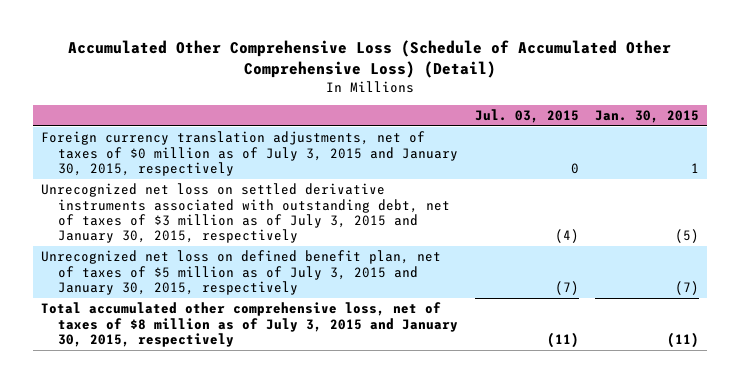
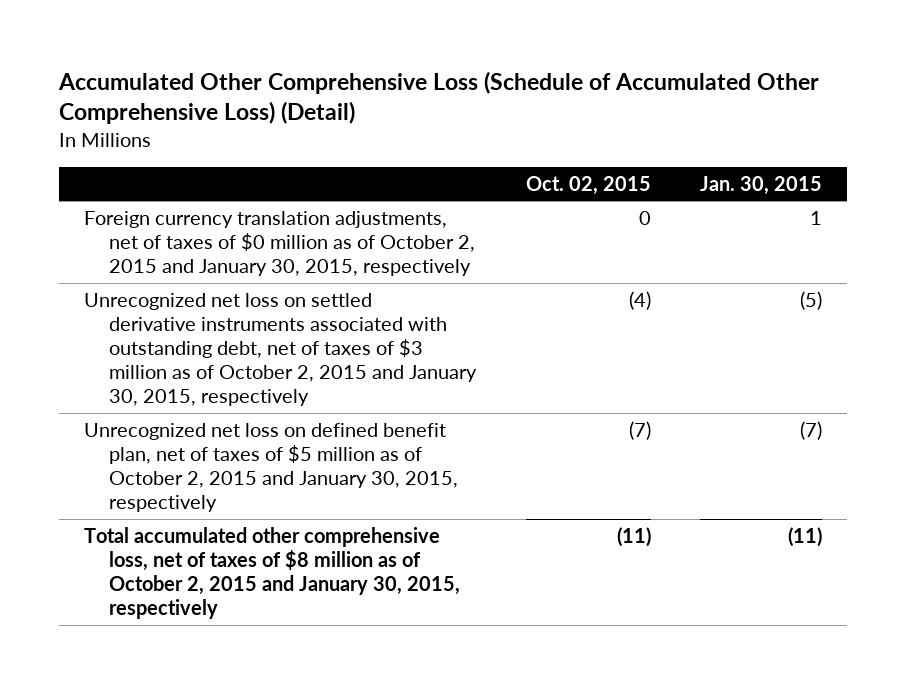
[474,109,579,124] Jul. 03, 2015 -> none
none -> [525,175,651,195] Oct. 02, 2015
[40,131,459,176] Foreign currency translation adjustments, net of taxes of $0 million as of July 3, 2015 and January 30, 2015, respectively -> [83,210,476,276] Foreign currency translation adjustments, net of taxes of $0 million as of October 2, 2015 and January 30, 2015, respectively
[40,183,451,244] Unrecognized net loss on settled derivative instruments associated with outstanding debt, net of taxes of $3 million as of July 3, 2015 and January 30, 2015, respectively -> [83,292,478,406] Unrecognized net loss on settled derivative instruments associated with outstanding debt, net of taxes of $3 million as of October 2, 2015 and January 30, 2015, respectively
[40,250,441,295] Unrecognized net loss on defined benefit plan, net of taxes of $5 million as of July 3, 2015 and January 30, 2015, respectively -> [83,422,459,512] Unrecognized net loss on defined benefit plan, net of taxes of $5 million as of October 2, 2015 and January 30, 2015, respectively
[40,302,459,347] Total accumulated other comprehensive loss, net of taxes of $8 million as of July 3, 2015 and January 30, 2015, respectively -> [83,526,461,619] Total accumulated other comprehensive loss, net of taxes of $8 million as of October 2, 2015 and January 30, 2015, respectively

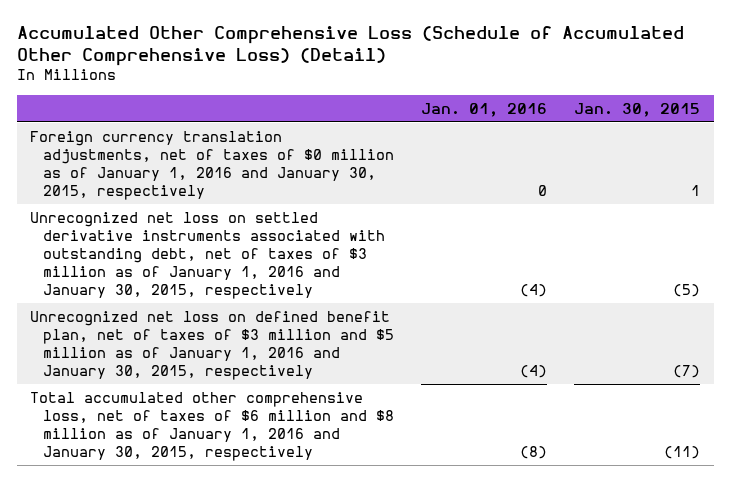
[525,175,651,195] Oct. 02, 2015 -> none
none -> [421,102,548,117] Jan. 01, 2016
[83,210,476,276] Foreign currency translation adjustments, net of taxes of $0 million as of October 2, 2015 and January 30, 2015, respectively -> [30,130,394,200] Foreign currency translation adjustments, net of taxes of $0 million as of January 1, 2016 and January 30, 2015, respectively
[83,292,478,406] Unrecognized net loss on settled derivative instruments associated with outstanding debt, net of taxes of $3 million as of October 2, 2015 and January 30, 2015, respectively -> [30,211,385,299] Unrecognized net loss on settled derivative instruments associated with outstanding debt, net of taxes of $3 million as of January 1, 2016 and January 30, 2015, respectively
[83,422,459,512] Unrecognized net loss on defined benefit plan, net of taxes of $5 million as of October 2, 2015 and January 30, 2015, respectively -> [30,310,394,380] Unrecognized net loss on defined benefit plan, net of taxes of $3 million and $5 million as of January 1, 2016 and January 30, 2015, respectively
[83,526,461,619] Total accumulated other comprehensive loss, net of taxes of $8 million as of October 2, 2015 and January 30, 2015, respectively -> [30,391,394,461] Total accumulated other comprehensive loss, net of taxes of $6 million and $8 million as of January 1, 2016 and January 30, 2015, respectively

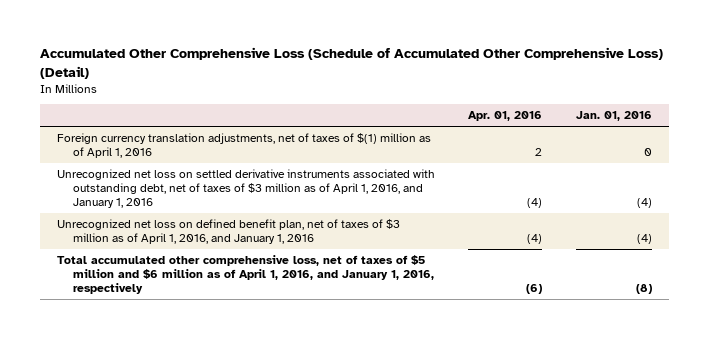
[574,102,701,117] Jan. 30, 2015 -> none
none -> [468,111,543,122] Apr. 01, 2016
[30,130,394,200] Foreign currency translation adjustments, net of taxes of $0 million as of January 1, 2016 and January 30, 2015, respectively -> [56,132,431,159] Foreign currency translation adjustments, net of taxes of $(1) million as of April 1, 2016
[30,211,385,299] Unrecognized net loss on settled derivative instruments associated with outstanding debt, net of taxes of $3 million as of January 1, 2016 and January 30, 2015, respectively -> [56,168,435,209] Unrecognized net loss on settled derivative instruments associated with outstanding debt, net of taxes of $3 million as of April 1, 2016, and January 1, 2016
[30,310,394,380] Unrecognized net loss on defined benefit plan, net of taxes of $3 million and $5 million as of January 1, 2016 and January 30, 2015, respectively -> [56,218,400,245] Unrecognized net loss on defined benefit plan, net of taxes of $3 million as of April 1, 2016, and January 1, 2016
[30,391,394,461] Total accumulated other comprehensive loss, net of taxes of $6 million and $8 million as of January 1, 2016 and January 30, 2015, respectively -> [56,254,434,295] Total accumulated other comprehensive loss, net of taxes of $5 million and $6 million as of April 1, 2016, and January 1, 2016, respectively

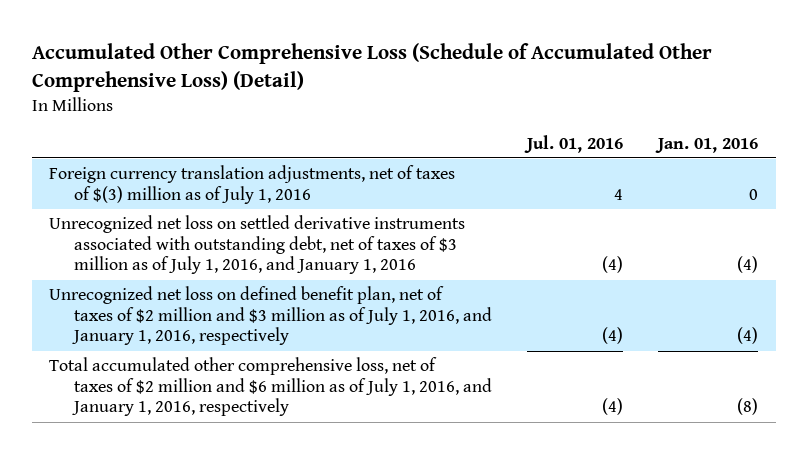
[468,111,543,122] Apr. 01, 2016 -> none
none -> [524,134,624,153] Jul. 01, 2016
[56,132,431,159] Foreign currency translation adjustments, net of taxes of $(1) million as of April 1, 2016 -> [49,165,456,204] Foreign currency translation adjustments, net of taxes of $(3) million as of July 1, 2016
[56,168,435,209] Unrecognized net loss on settled derivative instruments associated with outstanding debt, net of taxes of $3 million as of April 1, 2016, and January 1, 2016 -> [49,215,466,275] Unrecognized net loss on settled derivative instruments associated with outstanding debt, net of taxes of $3 million as of July 1, 2016, and January 1, 2016
[56,218,400,245] Unrecognized net loss on defined benefit plan, net of taxes of $3 million as of April 1, 2016, and January 1, 2016 -> [49,286,493,346] Unrecognized net loss on defined benefit plan, net of taxes of $2 million and $3 million as of July 1, 2016, and January 1, 2016, respectively
[56,254,434,295] Total accumulated other comprehensive loss, net of taxes of $5 million and $6 million as of April 1, 2016, and January 1, 2016, respectively -> [49,357,493,417] Total accumulated other comprehensive loss, net of taxes of $2 million and $6 million as of July 1, 2016, and January 1, 2016, respectively

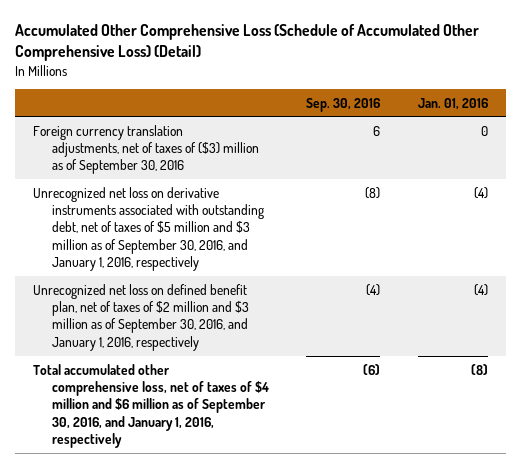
[524,134,624,153] Jul. 01, 2016 -> none
none -> [306,97,381,112] Sep. 30, 2016
[49,165,456,204] Foreign currency translation adjustments, net of taxes of $(3) million as of July 1, 2016 -> [33,124,259,175] Foreign currency translation adjustments, net of taxes of ($3) million as of September 30, 2016
[49,215,466,275] Unrecognized net loss on settled derivative instruments associated with outstanding debt, net of taxes of $3 million as of July 1, 2016, and January 1, 2016 -> [33,186,264,272] Unrecognized net loss on derivative instruments associated with outstanding debt, net of taxes of $5 million and $3 million as of September 30, 2016, and January 1, 2016, respectively
[49,286,493,346] Unrecognized net loss on defined benefit plan, net of taxes of $2 million and $3 million as of July 1, 2016, and January 1, 2016, respectively -> [33,283,249,351] Unrecognized net loss on defined benefit plan, net of taxes of $2 million and $3 million as of September 30, 2016, and January 1, 2016, respectively
[49,357,493,417] Total accumulated other comprehensive loss, net of taxes of $2 million and $6 million as of July 1, 2016, and January 1, 2016, respectively -> [33,363,269,449] Total accumulated other comprehensive loss, net of taxes of $4 million and $6 million as of September 30, 2016, and January 1, 2016, respectively

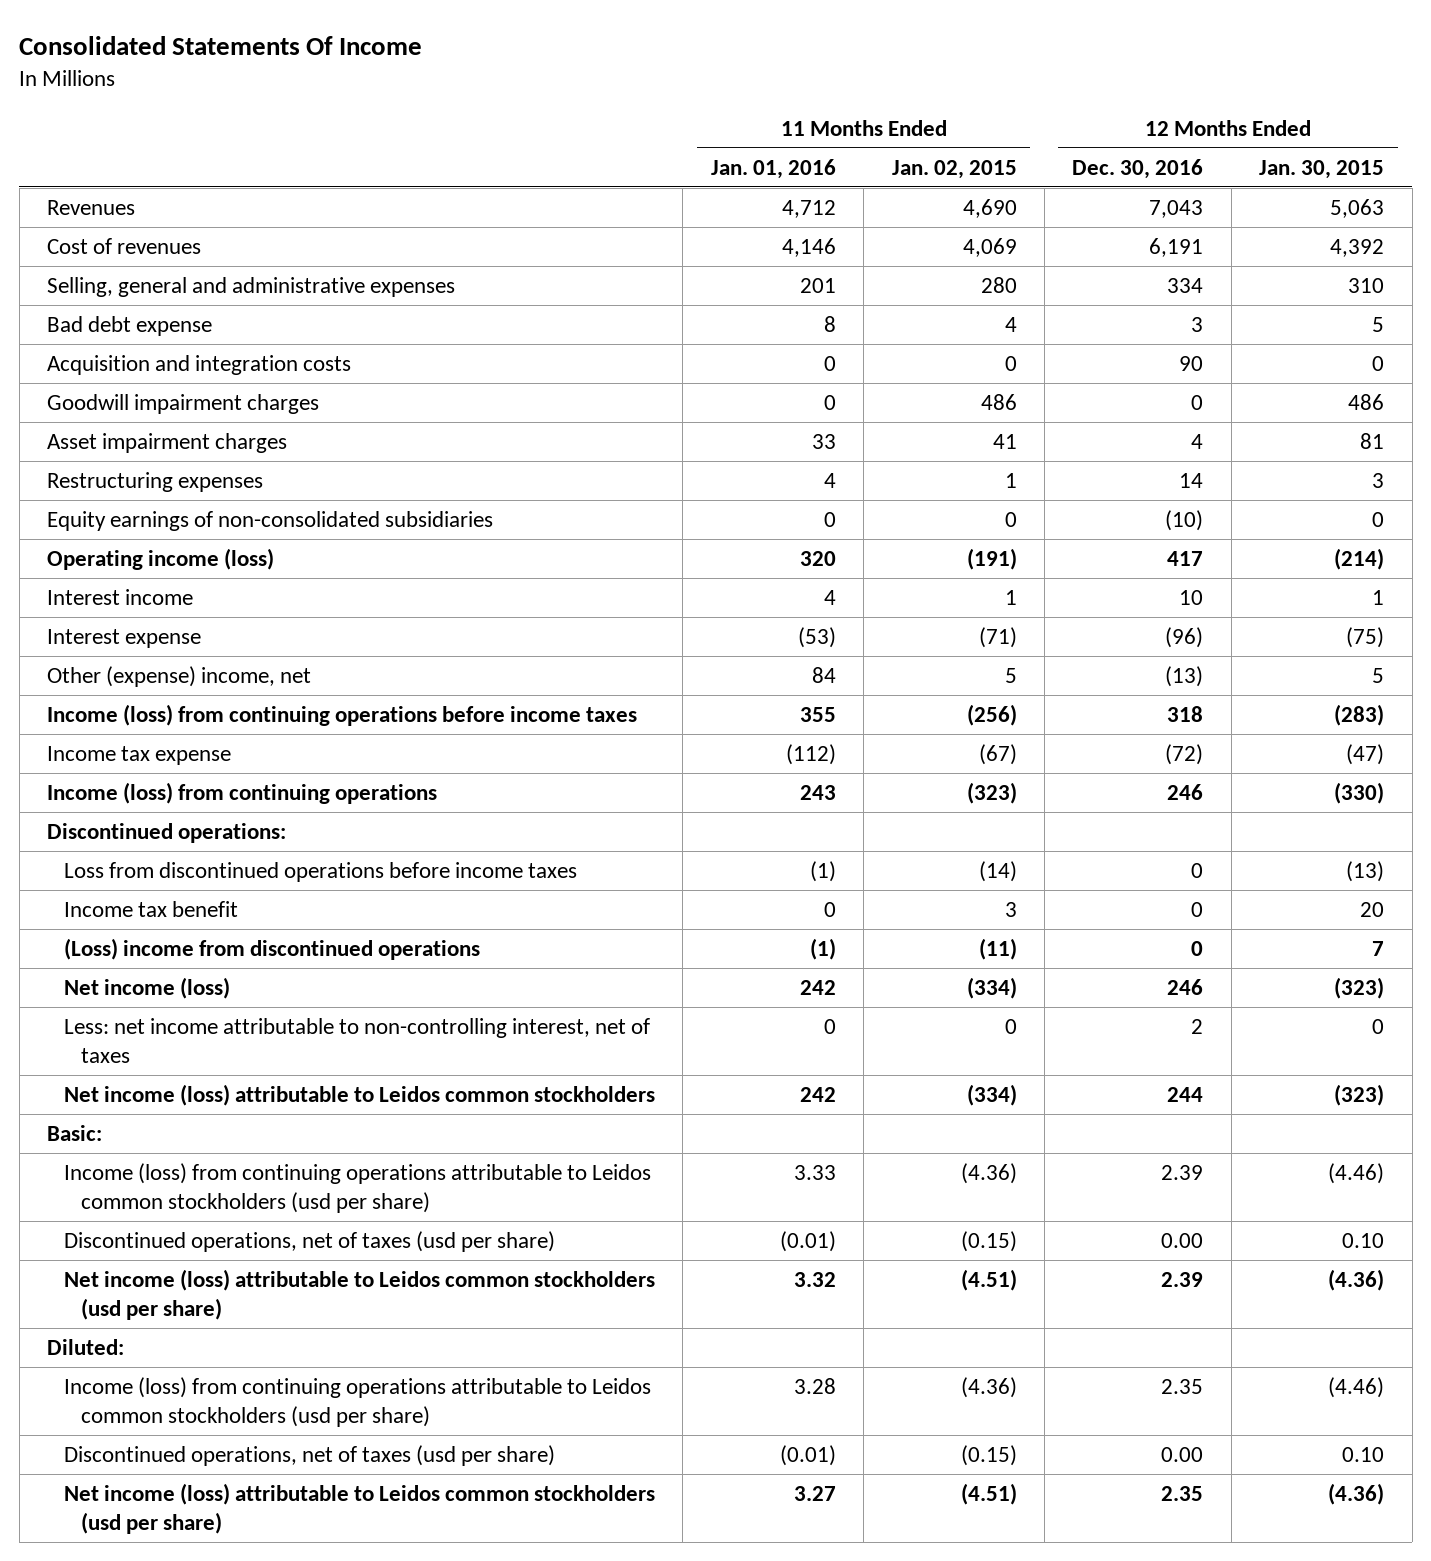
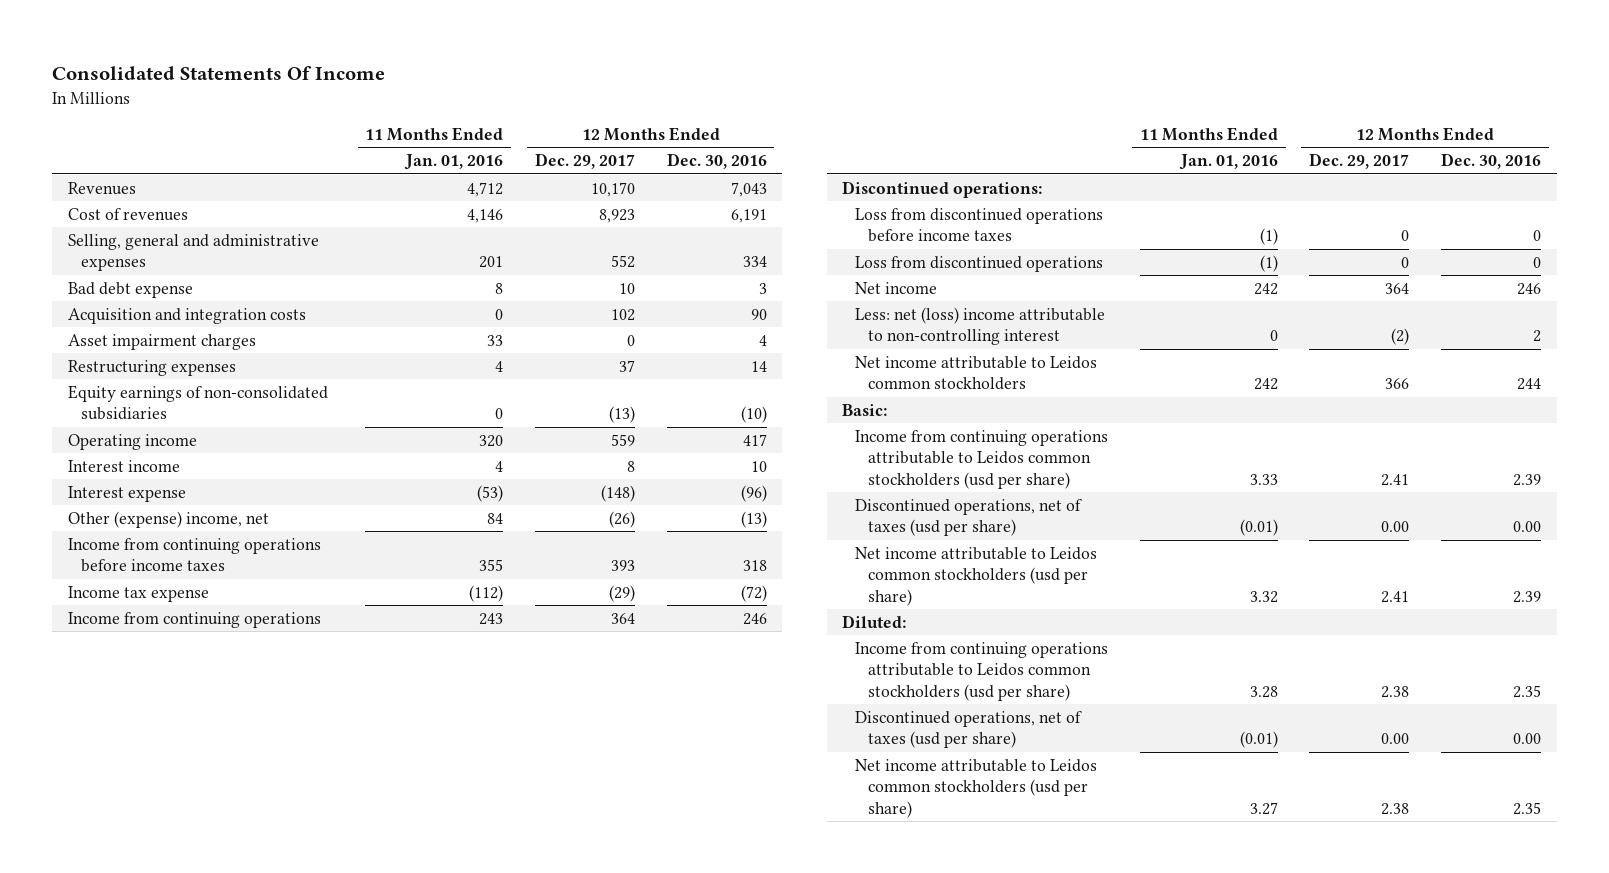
[891,159,1017,179] Jan. 02, 2015 -> none
[1259,159,1385,179] Jan. 30, 2015 -> none
none -> [534,153,635,170] Dec. 29, 2017
[46,394,319,415] Goodwill impairment charges -> none
[46,548,274,571] Operating income (loss) -> [68,433,198,450] Operating income
[46,704,637,727] Income (loss) from continuing operations before income taxes -> [68,537,322,573] Income from continuing operations before income taxes
[46,782,437,805] Income (loss) from continuing operations -> [68,611,322,628] Income from continuing operations
[63,901,238,918] Income tax benefit -> none
[63,938,480,961] (Loss) income from discontinued operations -> [855,255,1104,272] Loss from discontinued operations
[63,977,230,1000] Net income (loss) -> [855,281,938,294] Net income
[63,1018,650,1063] Less: net income attributable to non-controlling interest, net of taxes -> [855,306,1106,346] Less: net (loss) income attributable to non-controlling interest
[63,1084,655,1107] Net income (loss) attributable to Leidos common stockholders -> [855,355,1098,391] Net income attributable to Leidos common stockholders
[63,1163,651,1213] Income (loss) from continuing operations attributable to Leidos common stockholders (usd per share) -> [855,429,1109,490] Income from continuing operations attributable to Leidos common stockholders (usd per share)
[63,1269,655,1320] Net income (loss) attributable to Leidos common stockholders (usd per share) -> [855,546,1098,607] Net income attributable to Leidos common stockholders (usd per share)
[63,1377,651,1427] Income (loss) from continuing operations attributable to Leidos common stockholders (usd per share) -> [855,641,1109,702] Income from continuing operations attributable to Leidos common stockholders (usd per share)
[63,1483,655,1534] Net income (loss) attributable to Leidos common stockholders (usd per share) -> [855,758,1098,819] Net income attributable to Leidos common stockholders (usd per share)

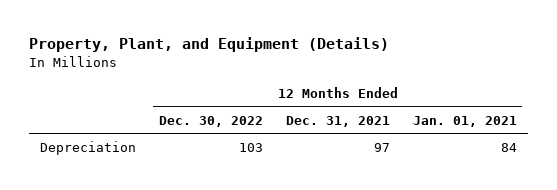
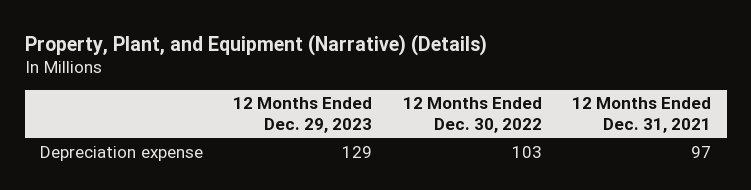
[29,37,390,53] Property, Plant, and Equipment (Details) -> [24,33,487,56] Property, Plant, and Equipment (Narrative) (Details)
[412,115,517,127] Jan. 01, 2021 -> none
none -> [233,97,373,134] 12 Months Ended Dec. 29, 2023
[40,141,137,156] Depreciation -> [39,146,203,162] Depreciation expense

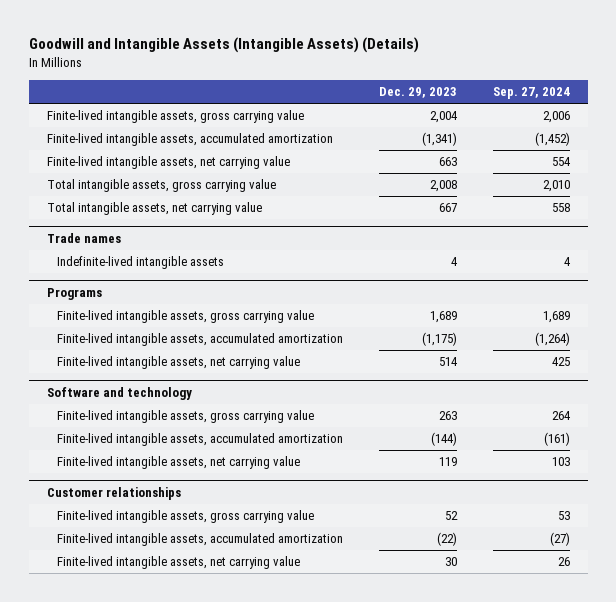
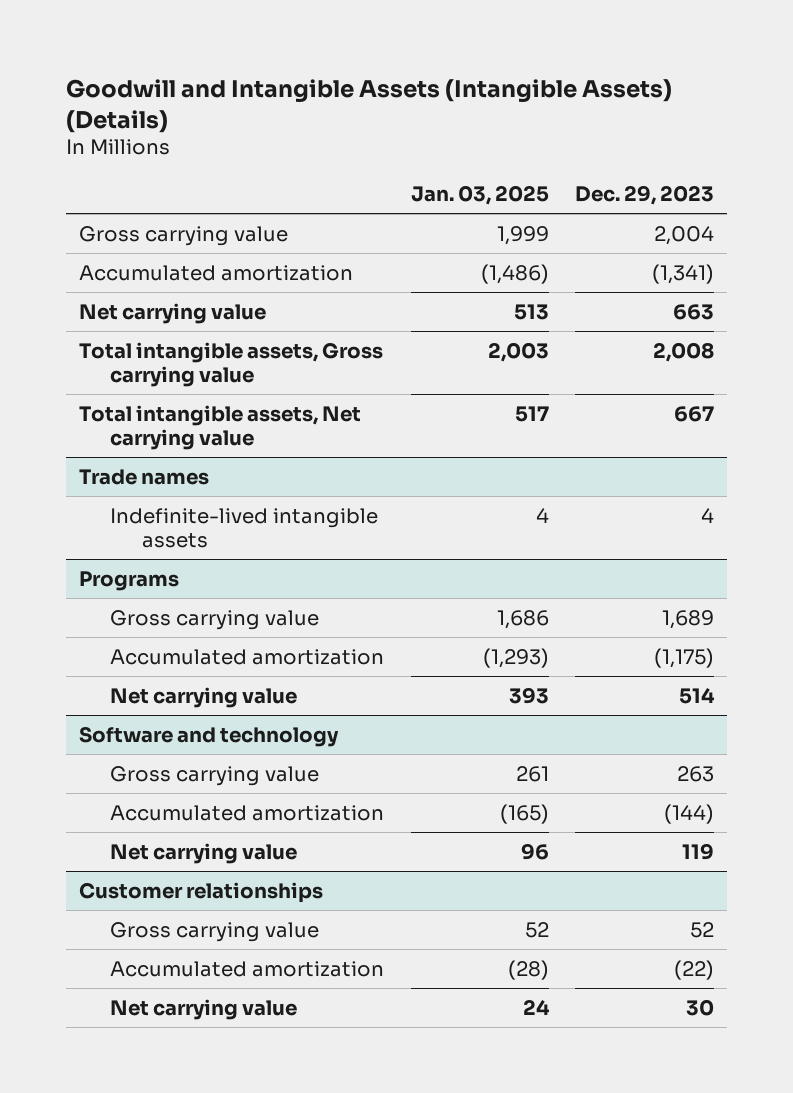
[492,87,570,100] Sep. 27, 2024 -> none
none -> [410,184,549,205] Jan. 03, 2025
[46,110,304,124] Finite-lived intangible assets, gross carrying value -> [78,225,288,246] Gross carrying value
[46,133,333,147] Finite-lived intangible assets, accumulated amortization -> [78,264,353,281] Accumulated amortization
[46,156,290,170] Finite-lived intangible assets, net carrying value -> [78,302,266,324] Net carrying value
[46,179,276,193] Total intangible assets, gross carrying value -> [78,341,383,387] Total intangible assets, Gross carrying value
[46,202,262,216] Total intangible assets, net carrying value -> [78,404,361,450] Total intangible assets, Net carrying value
[56,310,314,324] Finite-lived intangible assets, gross carrying value -> [110,609,320,630] Gross carrying value
[56,333,343,347] Finite-lived intangible assets, accumulated amortization -> [110,648,385,665] Accumulated amortization
[56,356,300,370] Finite-lived intangible assets, net carrying value -> [110,686,298,708] Net carrying value
[56,410,314,424] Finite-lived intangible assets, gross carrying value -> [110,765,320,786] Gross carrying value
[56,433,343,447] Finite-lived intangible assets, accumulated amortization -> [110,804,385,821] Accumulated amortization
[56,456,300,470] Finite-lived intangible assets, net carrying value -> [110,842,298,864] Net carrying value
[56,510,314,524] Finite-lived intangible assets, gross carrying value -> [110,921,320,942] Gross carrying value
[56,533,343,547] Finite-lived intangible assets, accumulated amortization -> [110,960,385,977] Accumulated amortization
[56,556,300,570] Finite-lived intangible assets, net carrying value -> [110,998,298,1020] Net carrying value

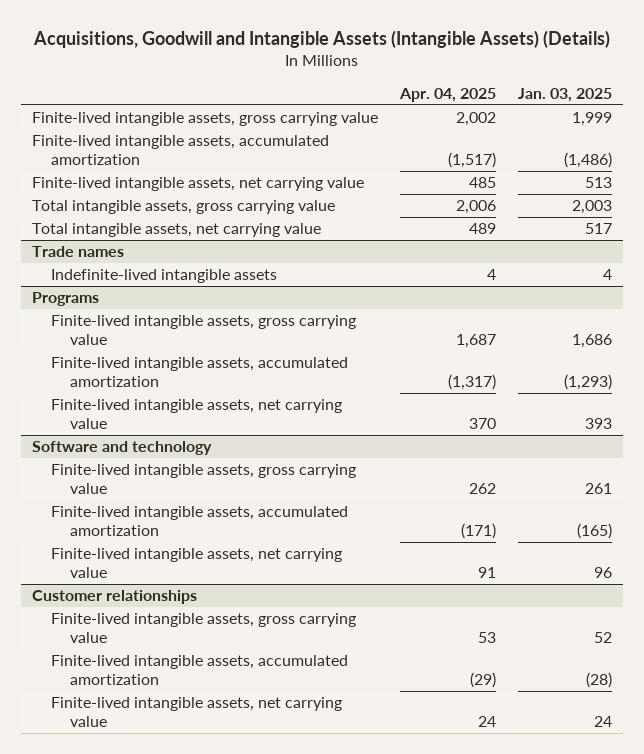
[65,78,672,133] Goodwill and Intangible Assets (Intangible Assets) (Details) -> [32,29,610,48] Acquisitions, Goodwill and Intangible Assets (Intangible Assets) (Details)
[574,184,714,205] Dec. 29, 2023 -> none
none -> [398,87,496,102] Apr. 04, 2025
[78,225,288,246] Gross carrying value -> [31,112,378,127] Finite-lived intangible assets, gross carrying value
[78,264,353,281] Accumulated amortization -> [31,135,329,165] Finite-lived intangible assets, accumulated amortization
[78,302,266,324] Net carrying value -> [31,177,364,192] Finite-lived intangible assets, net carrying value
[78,341,383,387] Total intangible assets, Gross carrying value -> [31,200,335,215] Total intangible assets, gross carrying value
[78,404,361,450] Total intangible assets, Net carrying value -> [31,223,321,238] Total intangible assets, net carrying value
[110,609,320,630] Gross carrying value -> [50,315,356,345] Finite-lived intangible assets, gross carrying value
[110,648,385,665] Accumulated amortization -> [50,357,348,387] Finite-lived intangible assets, accumulated amortization
[110,686,298,708] Net carrying value -> [50,399,342,429] Finite-lived intangible assets, net carrying value
[110,765,320,786] Gross carrying value -> [50,464,356,494] Finite-lived intangible assets, gross carrying value
[110,804,385,821] Accumulated amortization -> [50,506,348,536] Finite-lived intangible assets, accumulated amortization
[110,842,298,864] Net carrying value -> [50,548,342,578] Finite-lived intangible assets, net carrying value
[110,921,320,942] Gross carrying value -> [50,613,356,643] Finite-lived intangible assets, gross carrying value
[110,960,385,977] Accumulated amortization -> [50,655,348,685] Finite-lived intangible assets, accumulated amortization
[110,998,298,1020] Net carrying value -> [50,697,342,727] Finite-lived intangible assets, net carrying value

